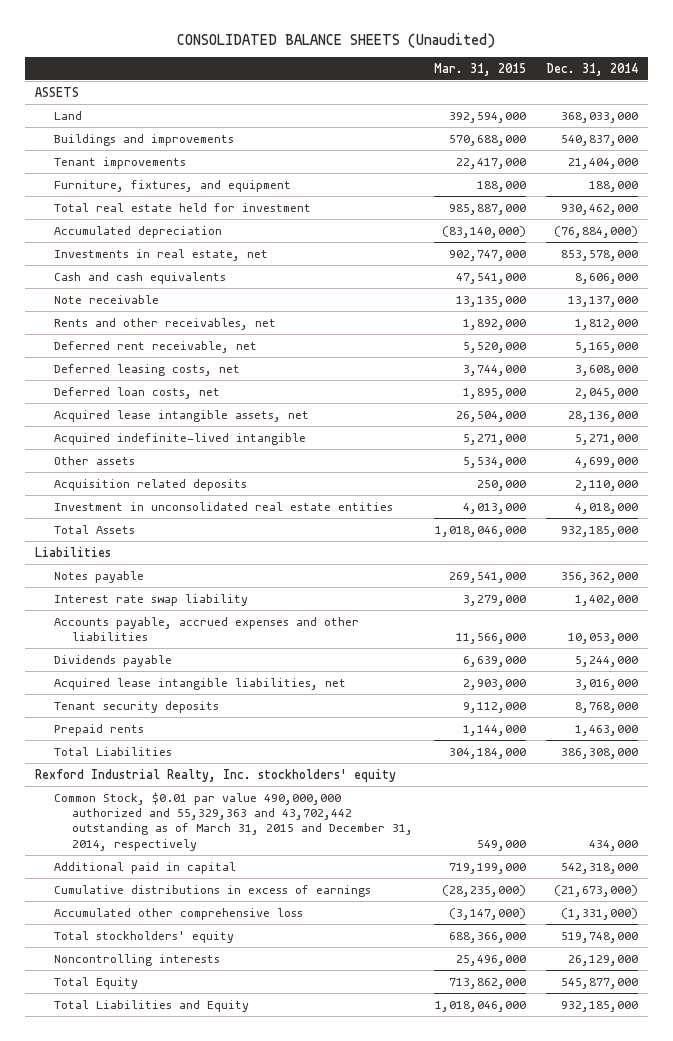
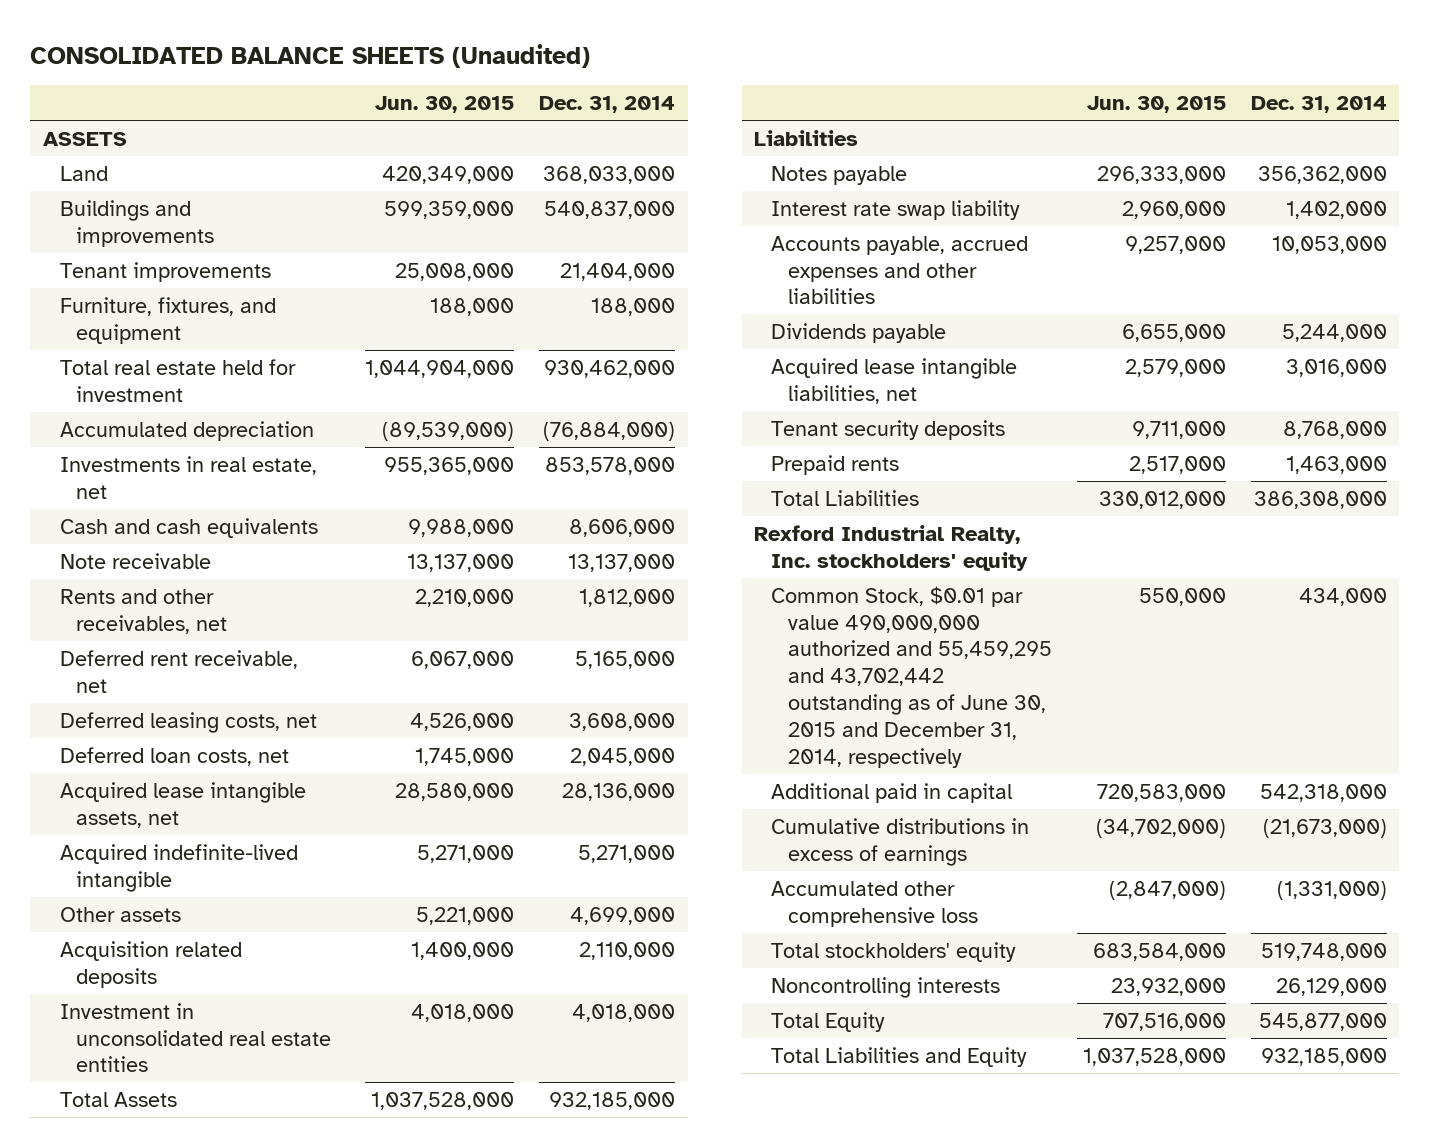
[433,62,526,76] Mar. 31, 2015 -> none
none -> [375,96,515,114] Jun. 30, 2015
[53,791,414,851] Common Stock, $0.01 par value 490,000,000 authorized and 55,329,363 and 43,702,442 outstanding as of March 31, 2015 and December 31, 2014, respectively -> [771,585,1052,768] Common Stock, $0.01 par value 490,000,000 authorized and 55,459,295 and 43,702,442 outstanding as of June 30, 2015 and December 31, 2014, respectively

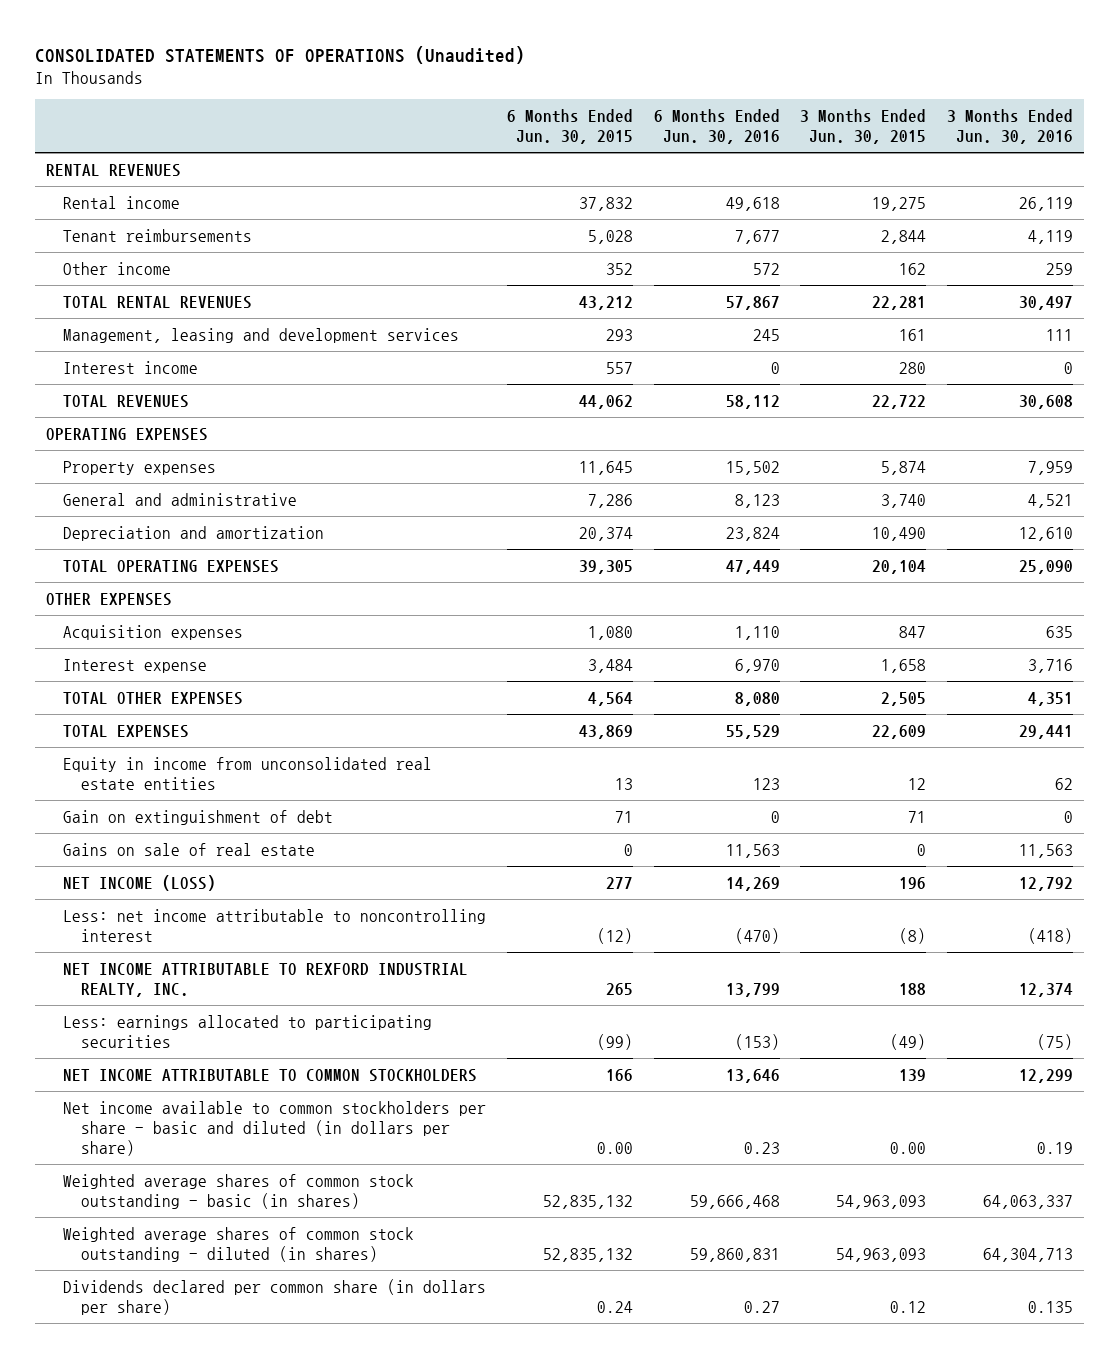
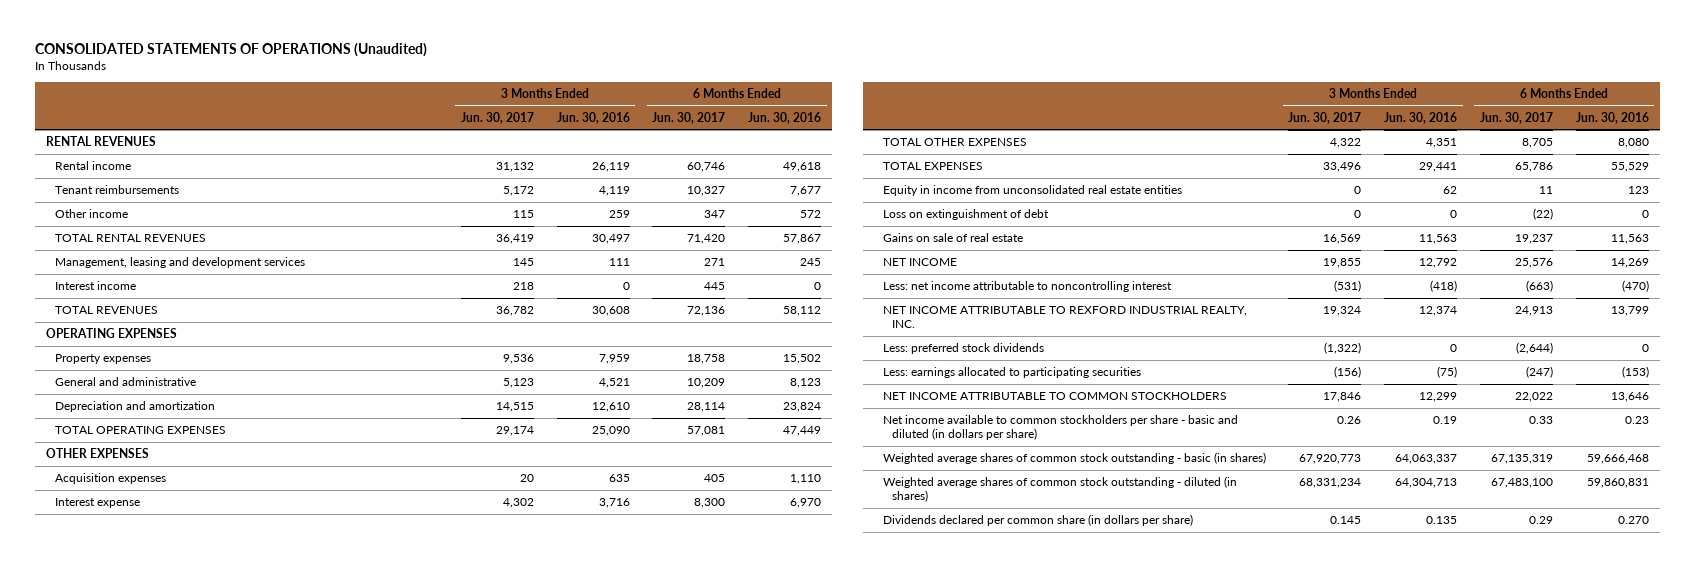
[506,109,633,145] 6 Months Ended Jun. 30, 2015 -> none
[800,109,927,145] 3 Months Ended Jun. 30, 2015 -> none
none -> [460,111,534,124] Jun. 30, 2017
none -> [652,111,726,124] Jun. 30, 2017
[63,809,334,825] Gain on extinguishment of debt -> [882,209,1049,221] Loss on extinguishment of debt
[63,874,217,891] NET INCOME (LOSS) -> [882,258,957,267] NET INCOME
none -> [882,343,1044,355] Less: preferred stock dividends
[743,1300,780,1313] 0.27 -> [1617,516,1649,525] 0.270

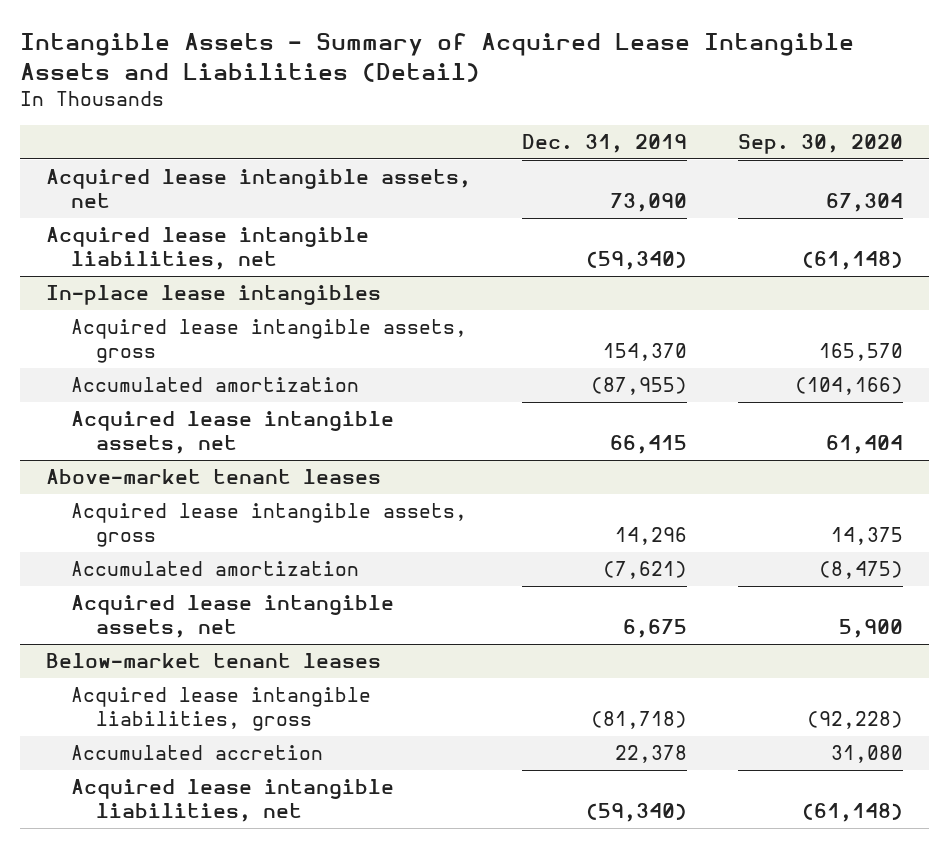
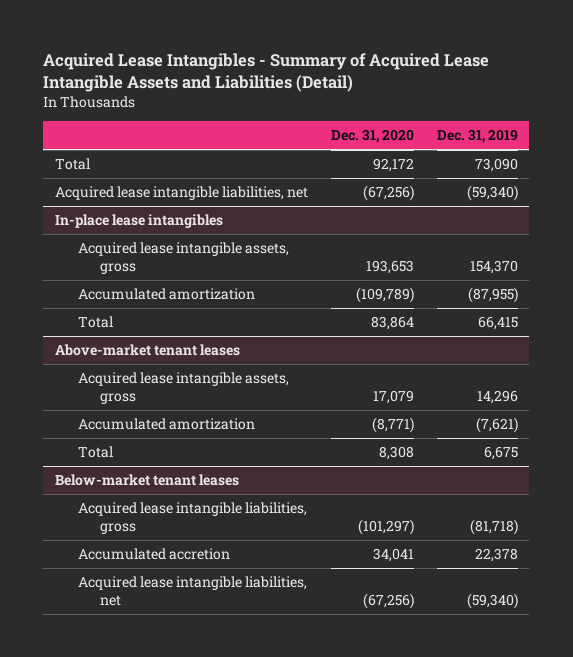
[20,32,855,82] Intangible Assets - Summary of Acquired Lease Intangible Assets and Liabilities (Detail) -> [43,52,490,92] Acquired Lease Intangibles - Summary of Acquired Lease Intangible Assets and Liabilities (Detail)
[738,134,904,155] Sep. 30, 2020 -> none
none -> [330,129,414,144] Dec. 31, 2020
[45,169,471,209] Acquired lease intangible assets, net -> [54,158,90,171] Total
[70,411,394,455] Acquired lease intangible assets, net -> [77,316,113,329] Total
[70,595,394,639] Acquired lease intangible assets, net -> [77,446,113,459] Total

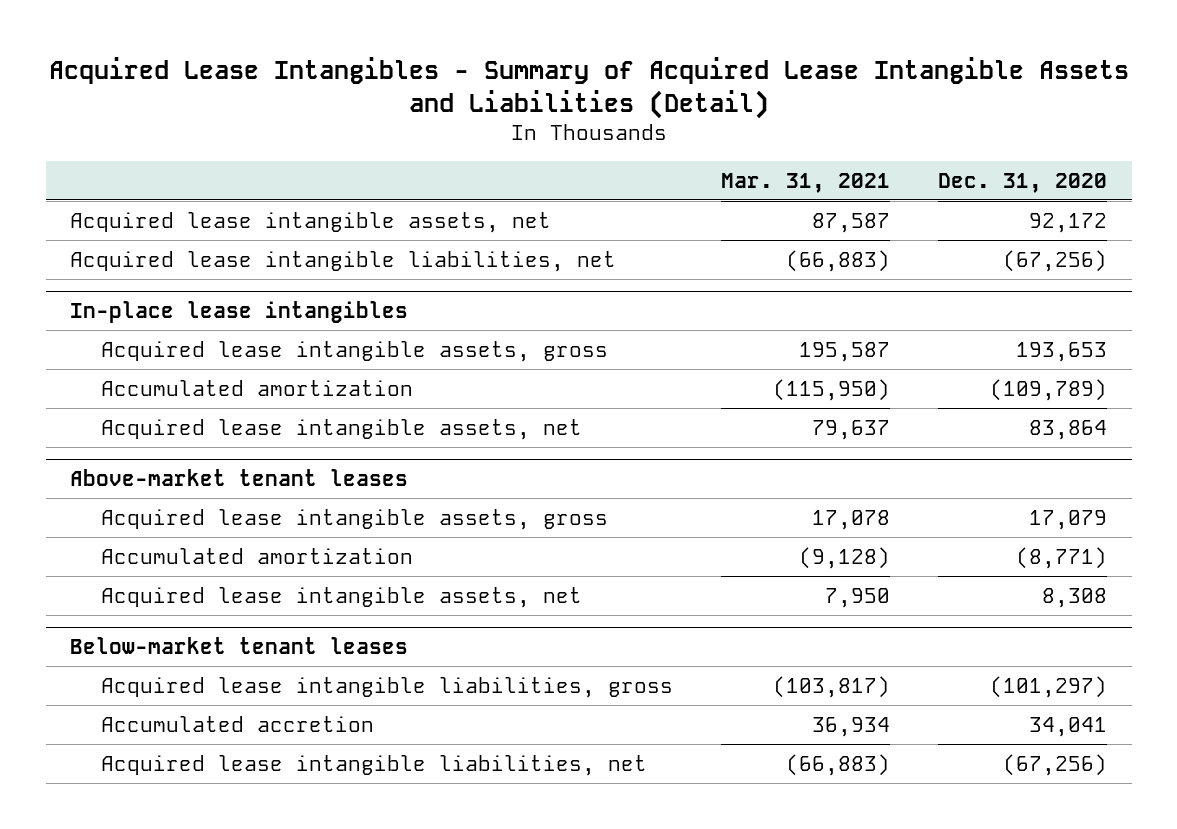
[436,129,518,144] Dec. 31, 2019 -> none
none -> [721,173,891,194] Mar. 31, 2021
[54,158,90,171] Total -> [69,211,551,233] Acquired lease intangible assets, net
[77,316,113,329] Total -> [100,418,582,440] Acquired lease intangible assets, net
[77,446,113,459] Total -> [100,586,582,608] Acquired lease intangible assets, net

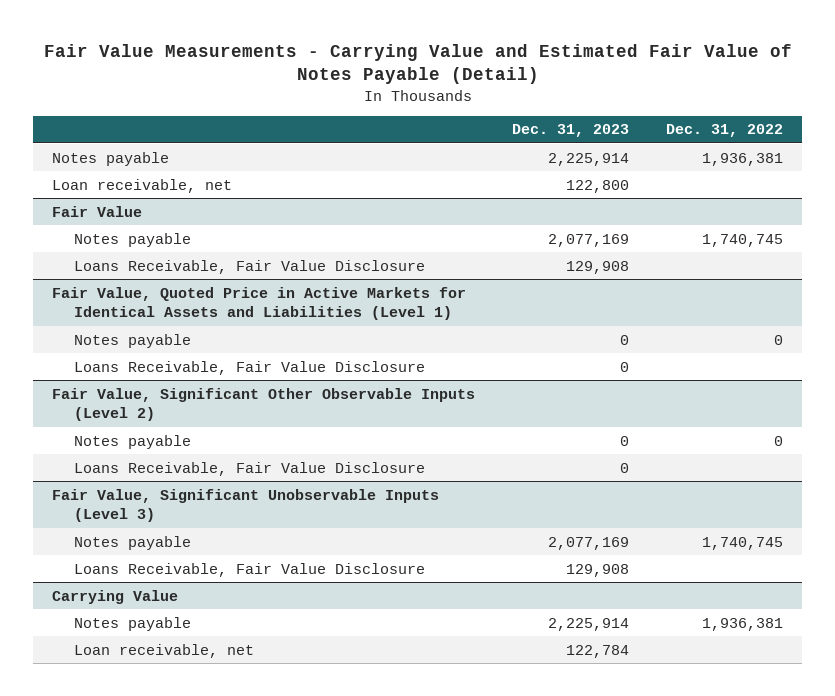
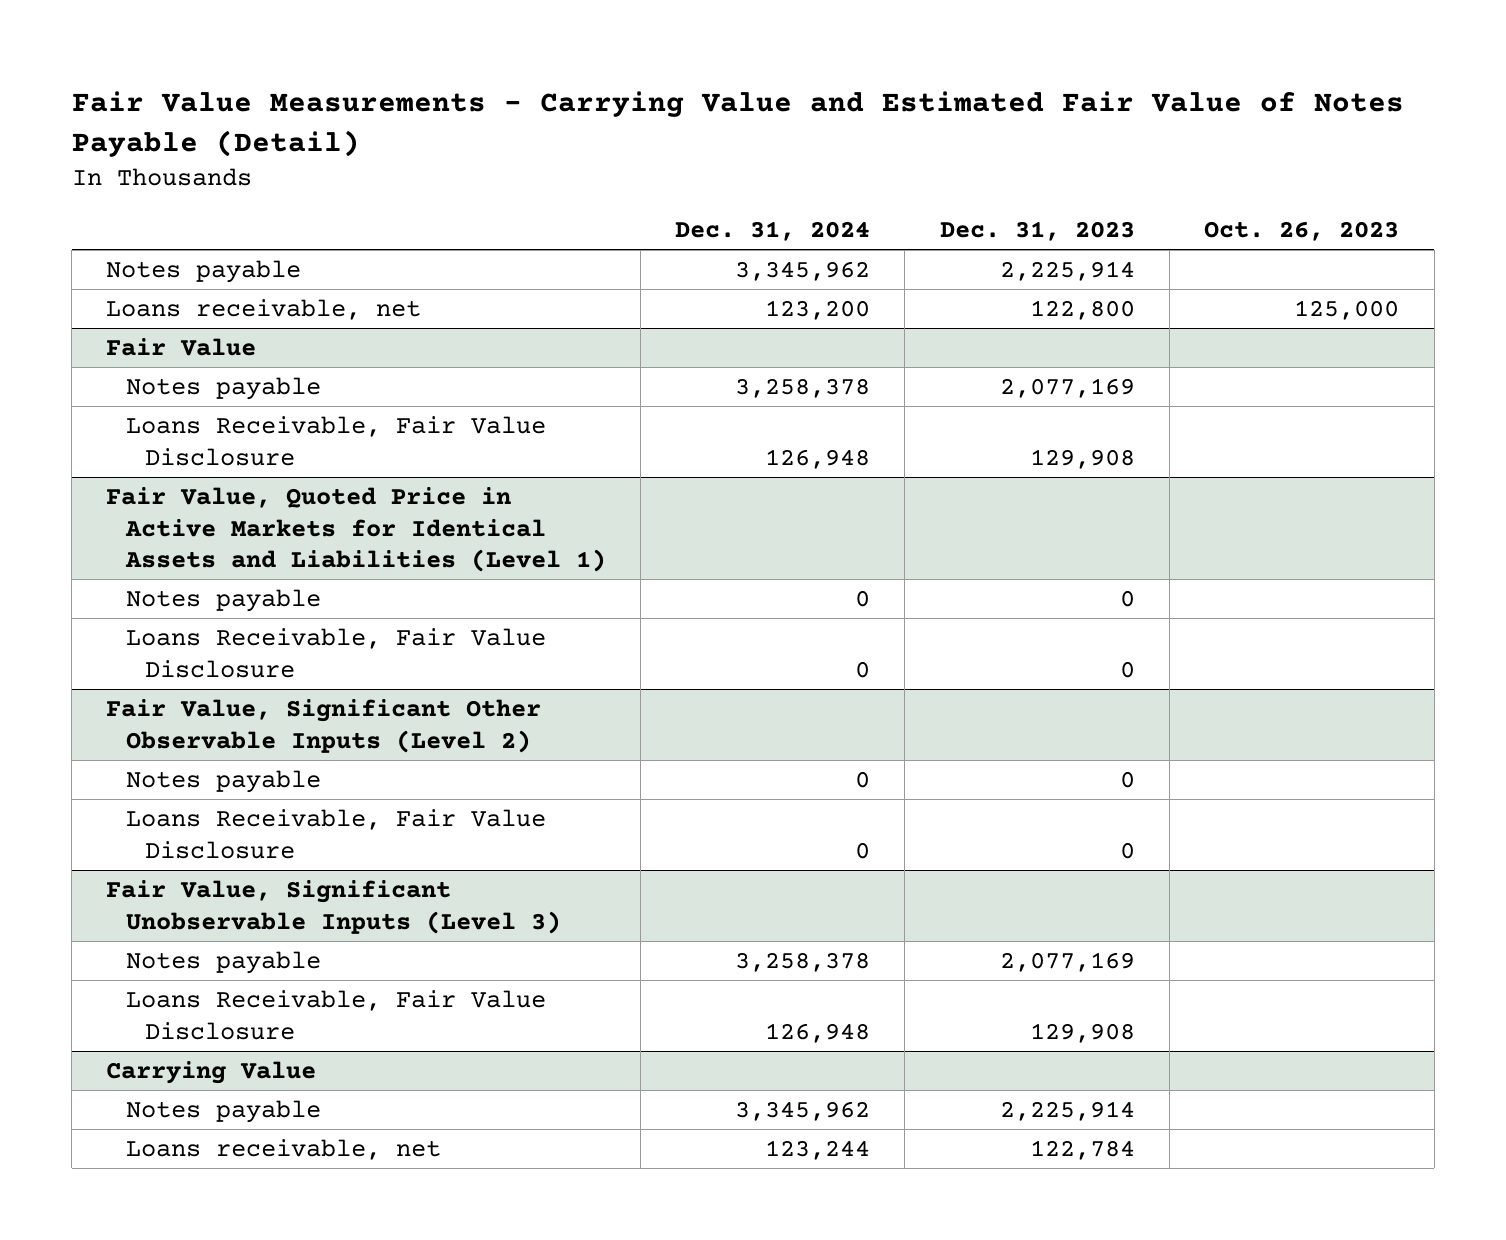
[666,124,784,138] Dec. 31, 2022 -> none
none -> [675,221,871,242] Dec. 31, 2024
none -> [1204,221,1400,242] Oct. 26, 2023
[51,178,232,193] Loan receivable, net -> [106,298,422,320] Loans receivable, net
[73,643,254,658] Loan receivable, net -> [125,1138,441,1160] Loans receivable, net

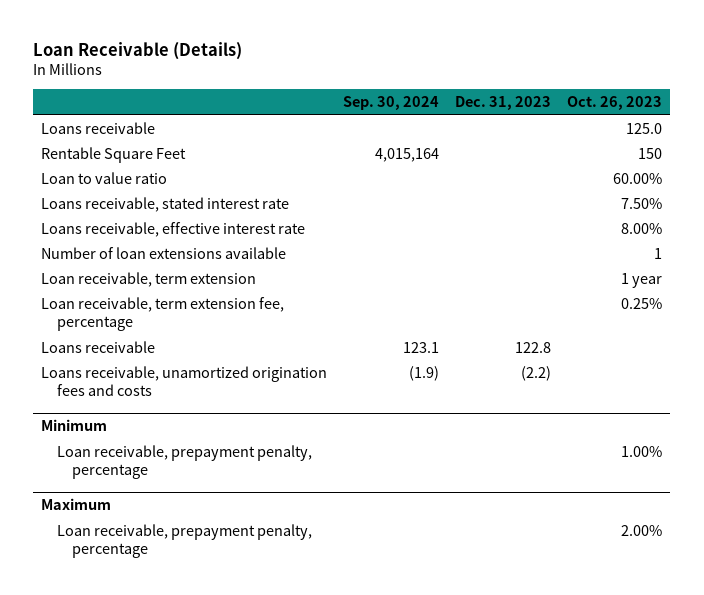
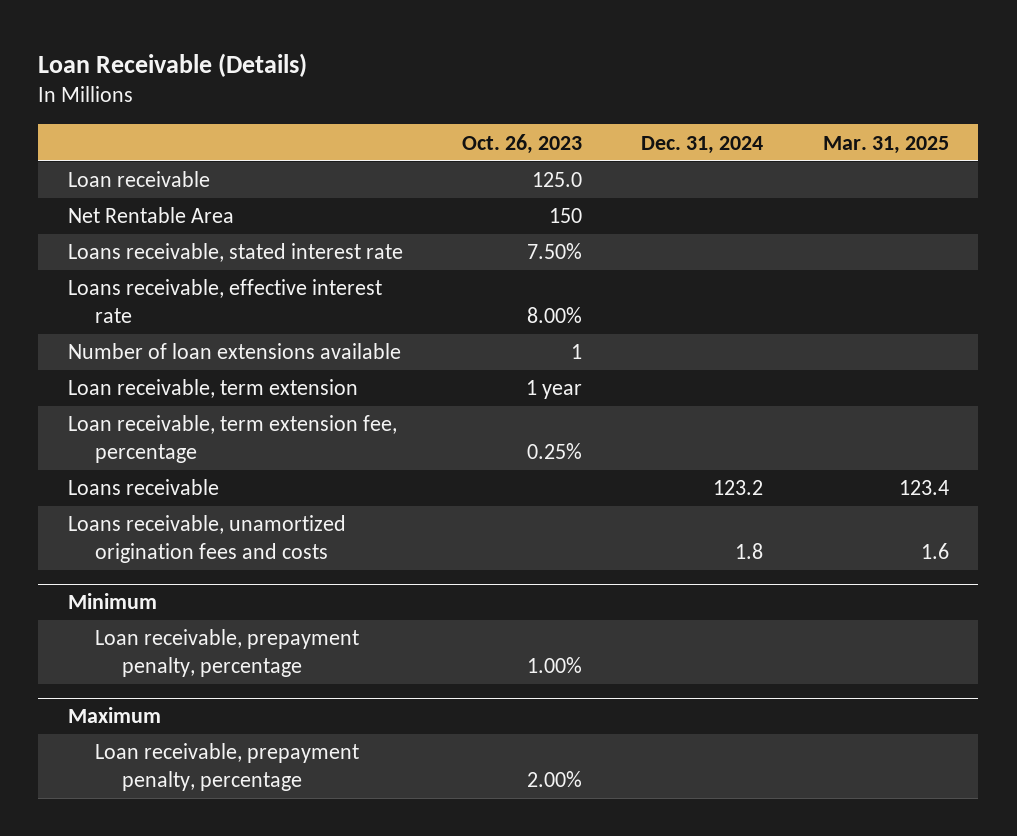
[343,96,440,111] Sep. 30, 2024 -> none
[455,96,552,111] Dec. 31, 2023 -> none
none -> [641,135,764,154] Dec. 31, 2024
none -> [822,135,949,154] Mar. 31, 2025
[41,171,168,184] Loan to value ratio -> none
[41,121,156,134] Loans receivable -> [67,171,210,188] Loan receivable
[41,146,187,163] Rentable Square Feet -> [67,207,234,224] Net Rentable Area

